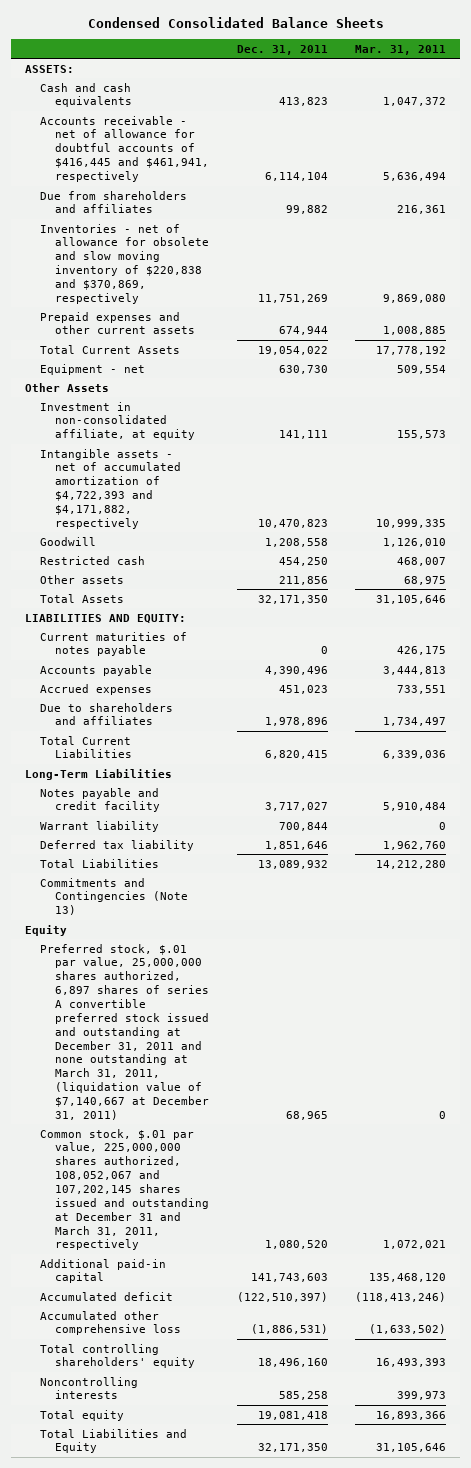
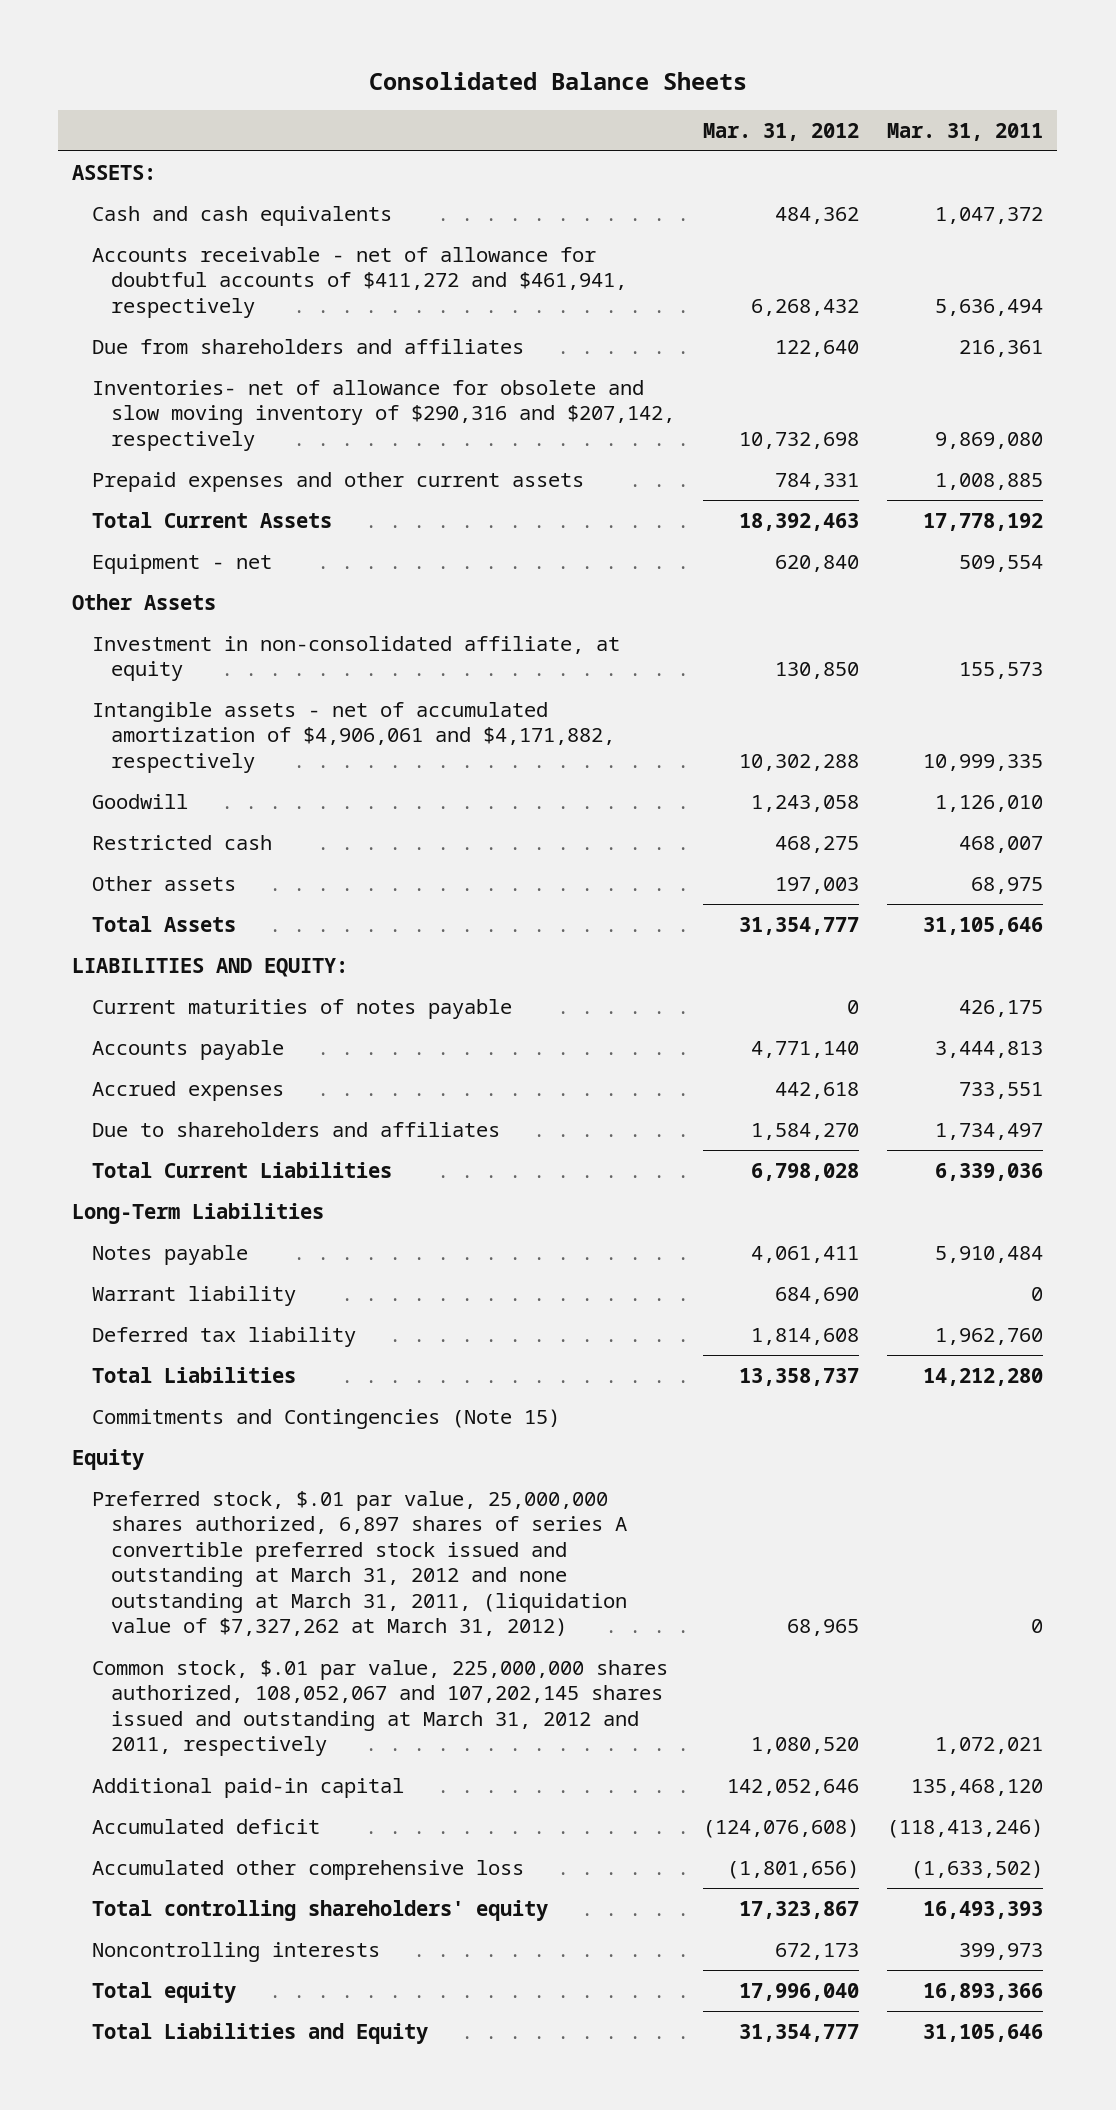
[87,16,384,28] Condensed Consolidated Balance Sheets -> [368,71,747,90] Consolidated Balance Sheets
[236,44,328,55] Dec. 31, 2011 -> none
none -> [703,122,860,141] Mar. 31, 2012
[39,115,209,183] Accounts receivable - net of allowance for doubtful accounts of $416,445 and $461,941, respectively -> [91,246,628,318] Accounts receivable - net of allowance for doubtful accounts of $411,272 and $461,941, respectively
[39,223,209,304] Inventories - net of allowance for obsolete and slow moving inventory of $220,838 and $370,869, respectively -> [91,379,676,451] Inventories- net of allowance for obsolete and slow moving inventory of $290,316 and $207,142, respectively
[39,448,181,529] Intangible assets - net of accumulated amortization of $4,722,393 and $4,171,882, respectively -> [91,701,616,773] Intangible assets - net of accumulated amortization of $4,906,061 and $4,171,882, respectively
[39,787,160,813] Notes payable and credit facility -> [91,1244,248,1265] Notes payable
[39,877,188,916] Commitments and Contingencies (Note 13) -> [91,1408,560,1429] Commitments and Contingencies (Note 15)
[39,943,209,1120] Preferred stock, $.01 par value, 25,000,000 shares authorized, 6,897 shares of series A convertible preferred stock issued and outstanding at December 31, 2011 and none outstanding at March 31, 2011, (liquidation value of $7,140,667 at December 31, 2011) -> [91,1490,628,1637] Preferred stock, $.01 par value, 25,000,000 shares authorized, 6,897 shares of series A convertible preferred stock issued and outstanding at March 31, 2012 and none outstanding at March 31, 2011, (liquidation value of $7,327,262 at March 31, 2012)
[39,1128,209,1251] Common stock, $.01 par value, 225,000,000 shares authorized, 108,052,067 and 107,202,145 shares issued and outstanding at December 31 and March 31, 2011, respectively -> [91,1659,668,1757] Common stock, $.01 par value, 225,000,000 shares authorized, 108,052,067 and 107,202,145 shares issued and outstanding at March 31, 2012 and 2011, respectively

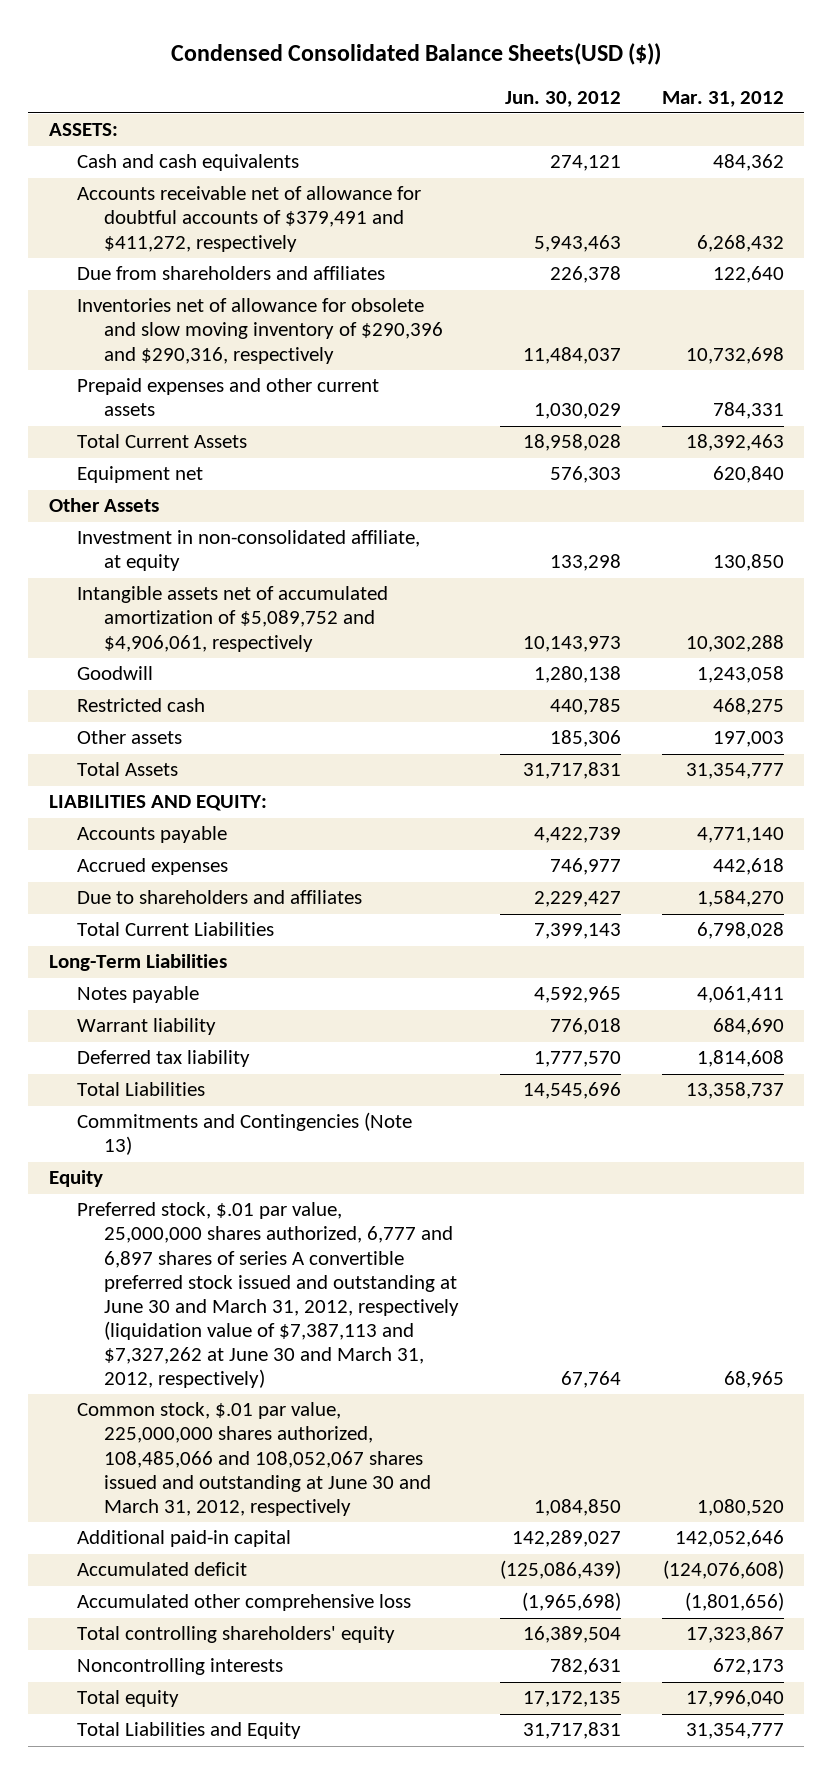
[368,71,747,90] Consolidated Balance Sheets -> [171,42,662,65] Condensed Consolidated Balance Sheets(USD ($))
[887,122,1044,141] Mar. 31, 2011 -> none
none -> [504,90,621,107] Jun. 30, 2012
[91,246,628,318] Accounts receivable - net of allowance for doubtful accounts of $411,272 and $461,941, respectively -> [76,186,421,252] Accounts receivable net of allowance for doubtful accounts of $379,491 and $411,272, respectively
[91,379,676,451] Inventories- net of allowance for obsolete and slow moving inventory of $290,316 and $207,142, respectively -> [76,298,444,364] Inventories net of allowance for obsolete and slow moving inventory of $290,396 and $290,316, respectively
[91,553,272,574] Equipment - net -> [76,466,203,484] Equipment net
[91,701,616,773] Intangible assets - net of accumulated amortization of $4,906,061 and $4,171,882, respectively -> [76,586,388,652] Intangible assets net of accumulated amortization of $5,089,752 and $4,906,061, respectively
[91,998,512,1019] Current maturities of notes payable -> none
[91,1408,560,1429] Commitments and Contingencies (Note 15) -> [76,1112,412,1156] Commitments and Contingencies (Note 13)
[91,1490,628,1637] Preferred stock, $.01 par value, 25,000,000 shares authorized, 6,897 shares of series A convertible preferred stock issued and outstanding at March 31, 2012 and none outstanding at March 31, 2011, (liquidation value of $7,327,262 at March 31, 2012) -> [76,1202,460,1388] Preferred stock, $.01 par value, 25,000,000 shares authorized, 6,777 and 6,897 shares of series A convertible preferred stock issued and outstanding at June 30 and March 31, 2012, respectively (liquidation value of $7,387,113 and $7,327,262 at June 30 and March 31, 2012, respectively)
[91,1659,668,1757] Common stock, $.01 par value, 225,000,000 shares authorized, 108,052,067 and 107,202,145 shares issued and outstanding at March 31, 2012 and 2011, respectively -> [76,1402,432,1516] Common stock, $.01 par value, 225,000,000 shares authorized, 108,485,066 and 108,052,067 shares issued and outstanding at June 30 and March 31, 2012, respectively

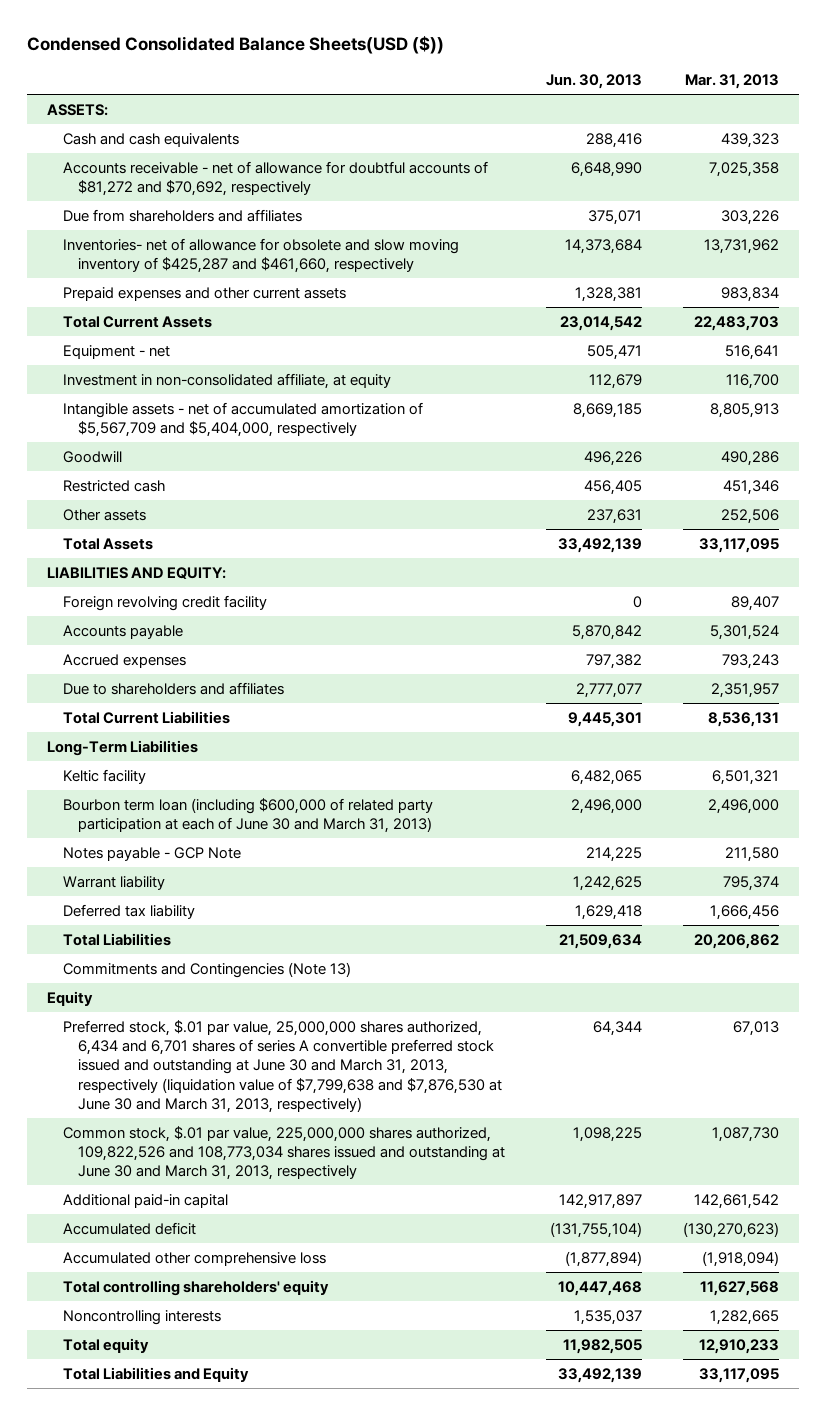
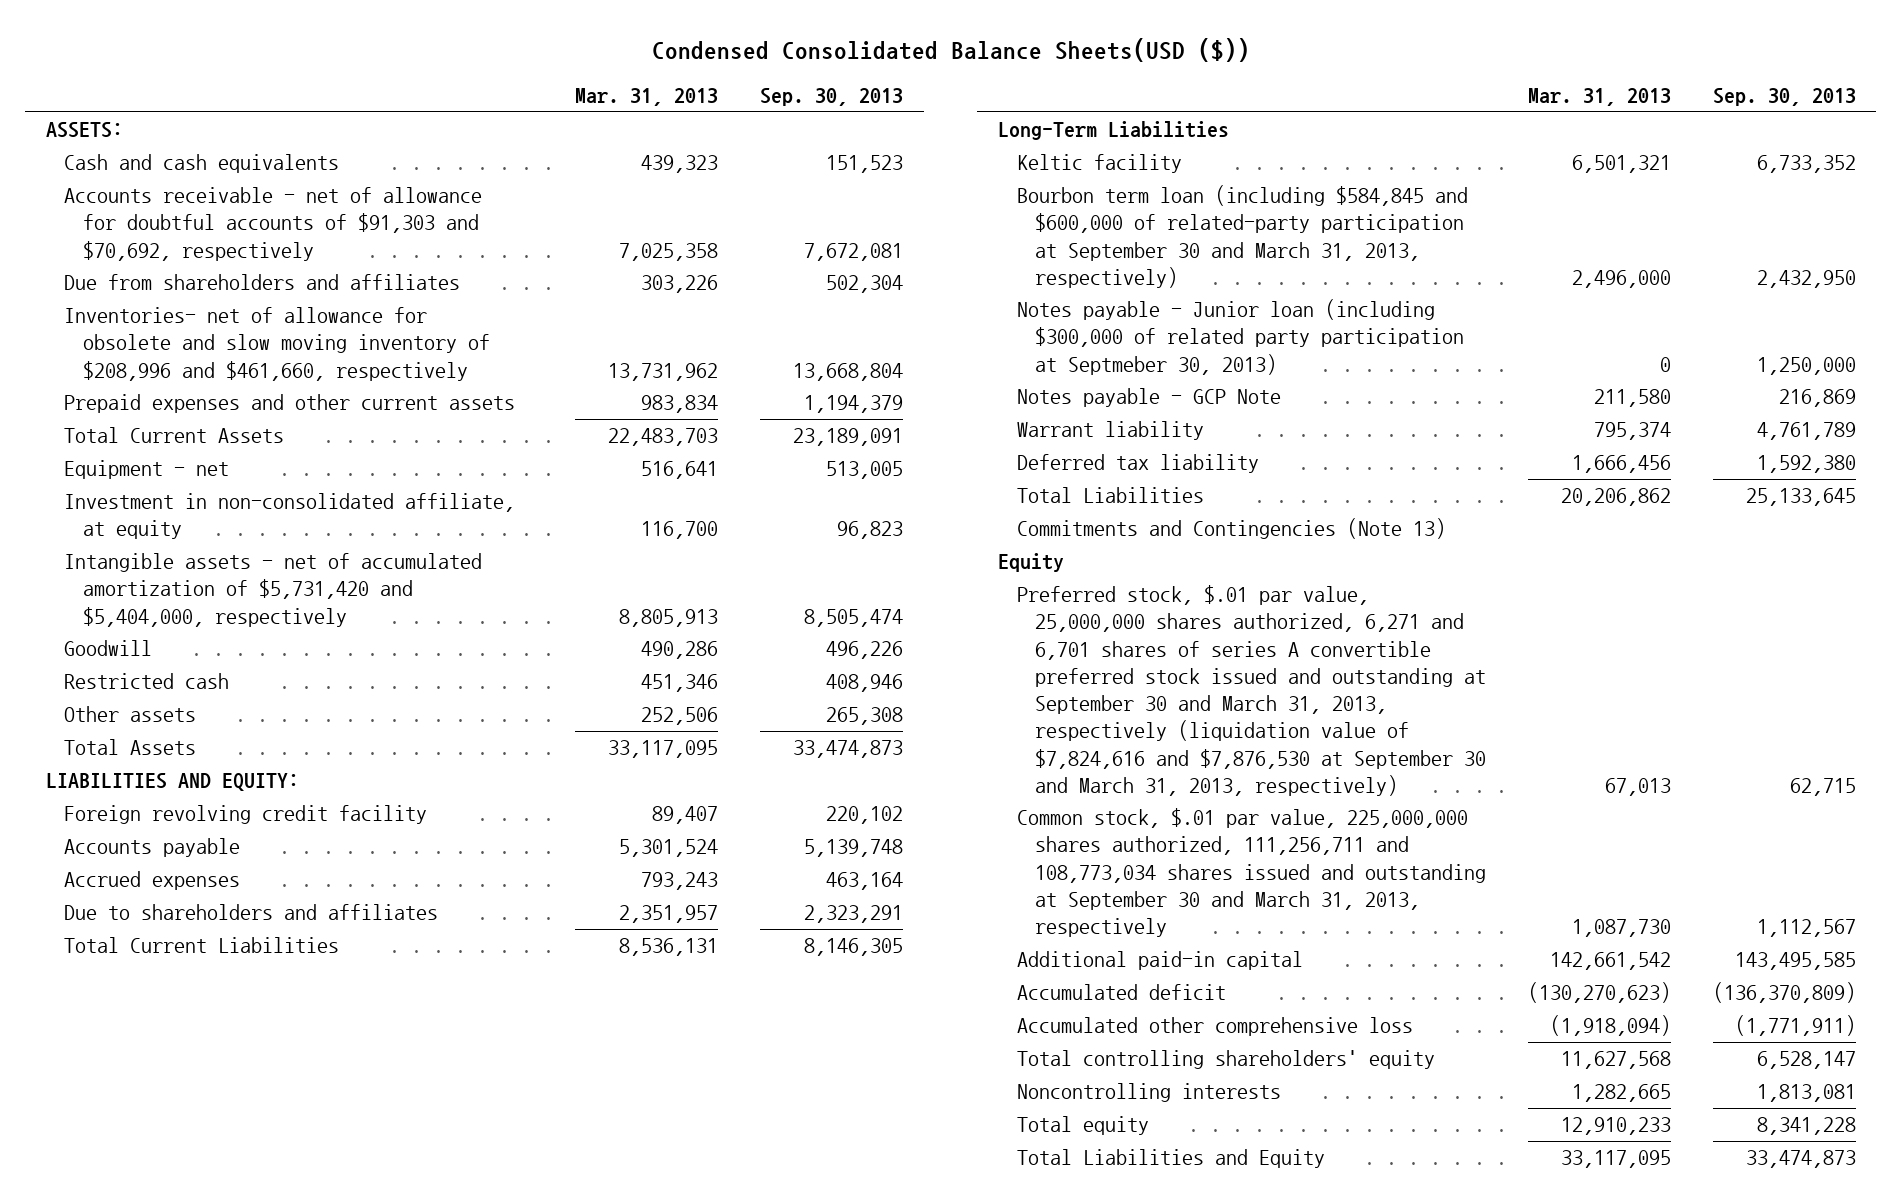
[546,74,643,90] Jun. 30, 2013 -> none
none -> [760,88,904,107] Sep. 30, 2013
[62,160,488,197] Accounts receivable - net of allowance for doubtful accounts of $81,272 and $70,692, respectively -> [64,187,483,261] Accounts receivable - net of allowance for doubtful accounts of $91,303 and $70,692, respectively
[62,237,459,274] Inventories- net of allowance for obsolete and slow moving inventory of $425,287 and $461,660, respectively -> [64,307,490,381] Inventories- net of allowance for obsolete and slow moving inventory of $208,996 and $461,660, respectively
[62,401,423,438] Intangible assets - net of accumulated amortization of $5,567,709 and $5,404,000, respectively -> [64,553,483,627] Intangible assets - net of accumulated amortization of $5,731,420 and $5,404,000, respectively
[62,797,433,834] Bourbon term loan (including $600,000 of related party participation at each of June 30 and March 31, 2013) -> [1016,185,1468,288] Bourbon term loan (including $584,845 and $600,000 of related-party participation at September 30 and March 31, 2013, respectively)
none -> [1016,299,1464,375] Notes payable - Junior loan (including $300,000 of related party participation at Septmeber 30, 2013)
[62,1019,503,1113] Preferred stock, $.01 par value, 25,000,000 shares authorized, 6,434 and 6,701 shares of series A convertible preferred stock issued and outstanding at June 30 and March 31, 2013, respectively (liquidation value of $7,799,638 and $7,876,530 at June 30 and March 31, 2013, respectively) -> [1016,585,1486,796] Preferred stock, $.01 par value, 25,000,000 shares authorized, 6,271 and 6,701 shares of series A convertible preferred stock issued and outstanding at September 30 and March 31, 2013, respectively (liquidation value of $7,824,616 and $7,876,530 at September 30 and March 31, 2013, respectively)
[62,1125,506,1181] Common stock, $.01 par value, 225,000,000 shares authorized, 109,822,526 and 108,773,034 shares issued and outstanding at June 30 and March 31, 2013, respectively -> [1016,808,1486,938] Common stock, $.01 par value, 225,000,000 shares authorized, 111,256,711 and 108,773,034 shares issued and outstanding at September 30 and March 31, 2013, respectively

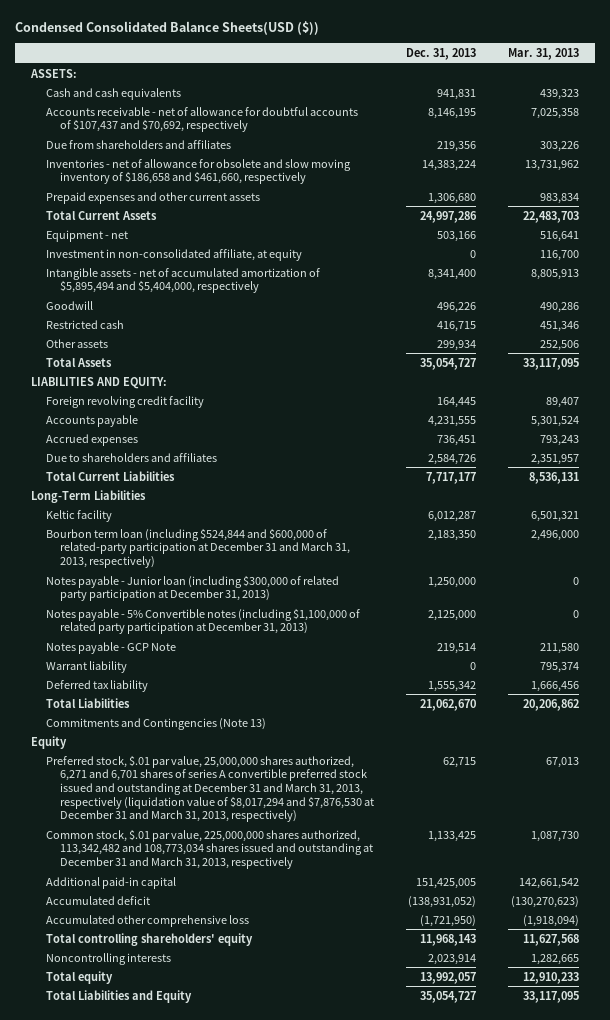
[760,88,904,107] Sep. 30, 2013 -> none
none -> [405,47,476,60] Dec. 31, 2013
[64,187,483,261] Accounts receivable - net of allowance for doubtful accounts of $91,303 and $70,692, respectively -> [45,106,358,133] Accounts receivable - net of allowance for doubtful accounts of $107,437 and $70,692, respectively
[64,307,490,381] Inventories- net of allowance for obsolete and slow moving inventory of $208,996 and $461,660, respectively -> [45,158,351,185] Inventories - net of allowance for obsolete and slow moving inventory of $186,658 and $461,660, respectively
[64,553,483,627] Intangible assets - net of accumulated amortization of $5,731,420 and $5,404,000, respectively -> [45,267,320,294] Intangible assets - net of accumulated amortization of $5,895,494 and $5,404,000, respectively
[1016,185,1468,288] Bourbon term loan (including $584,845 and $600,000 of related-party participation at September 30 and March 31, 2013, respectively) -> [45,527,350,569] Bourbon term loan (including $524,844 and $600,000 of related-party participation at December 31 and March 31, 2013, respectively)
[1016,299,1464,375] Notes payable - Junior loan (including $300,000 of related party participation at Septmeber 30, 2013) -> [45,574,339,602] Notes payable - Junior loan (including $300,000 of related party participation at December 31, 2013)
none -> [45,607,360,635] Notes payable - 5% Convertible notes (including $1,100,000 of related party participation at December 31, 2013)
[1016,585,1486,796] Preferred stock, $.01 par value, 25,000,000 shares authorized, 6,271 and 6,701 shares of series A convertible preferred stock issued and outstanding at September 30 and March 31, 2013, respectively (liquidation value of $7,824,616 and $7,876,530 at September 30 and March 31, 2013, respectively) -> [45,754,374,823] Preferred stock, $.01 par value, 25,000,000 shares authorized, 6,271 and 6,701 shares of series A convertible preferred stock issued and outstanding at December 31 and March 31, 2013, respectively (liquidation value of $8,017,294 and $7,876,530 at December 31 and March 31, 2013, respectively)
[1016,808,1486,938] Common stock, $.01 par value, 225,000,000 shares authorized, 111,256,711 and 108,773,034 shares issued and outstanding at September 30 and March 31, 2013, respectively -> [45,828,373,870] Common stock, $.01 par value, 225,000,000 shares authorized, 113,342,482 and 108,773,034 shares issued and outstanding at December 31 and March 31, 2013, respectively

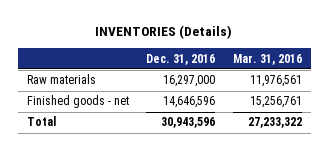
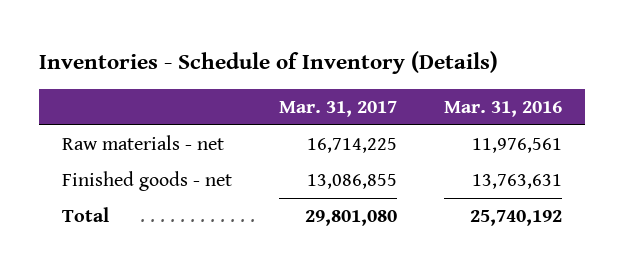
[95,25,233,40] INVENTORIES (Details) -> [38,51,498,75] Inventories - Schedule of Inventory (Details)
[146,53,216,65] Dec. 31, 2016 -> none
none -> [278,100,397,117] Mar. 31, 2017
[26,74,96,85] Raw materials -> [62,135,225,151] Raw materials - net
[250,96,303,109] 15,256,761 -> [471,174,562,190] 13,763,631
[248,117,303,129] 27,233,322 -> [469,210,562,227] 25,740,192

